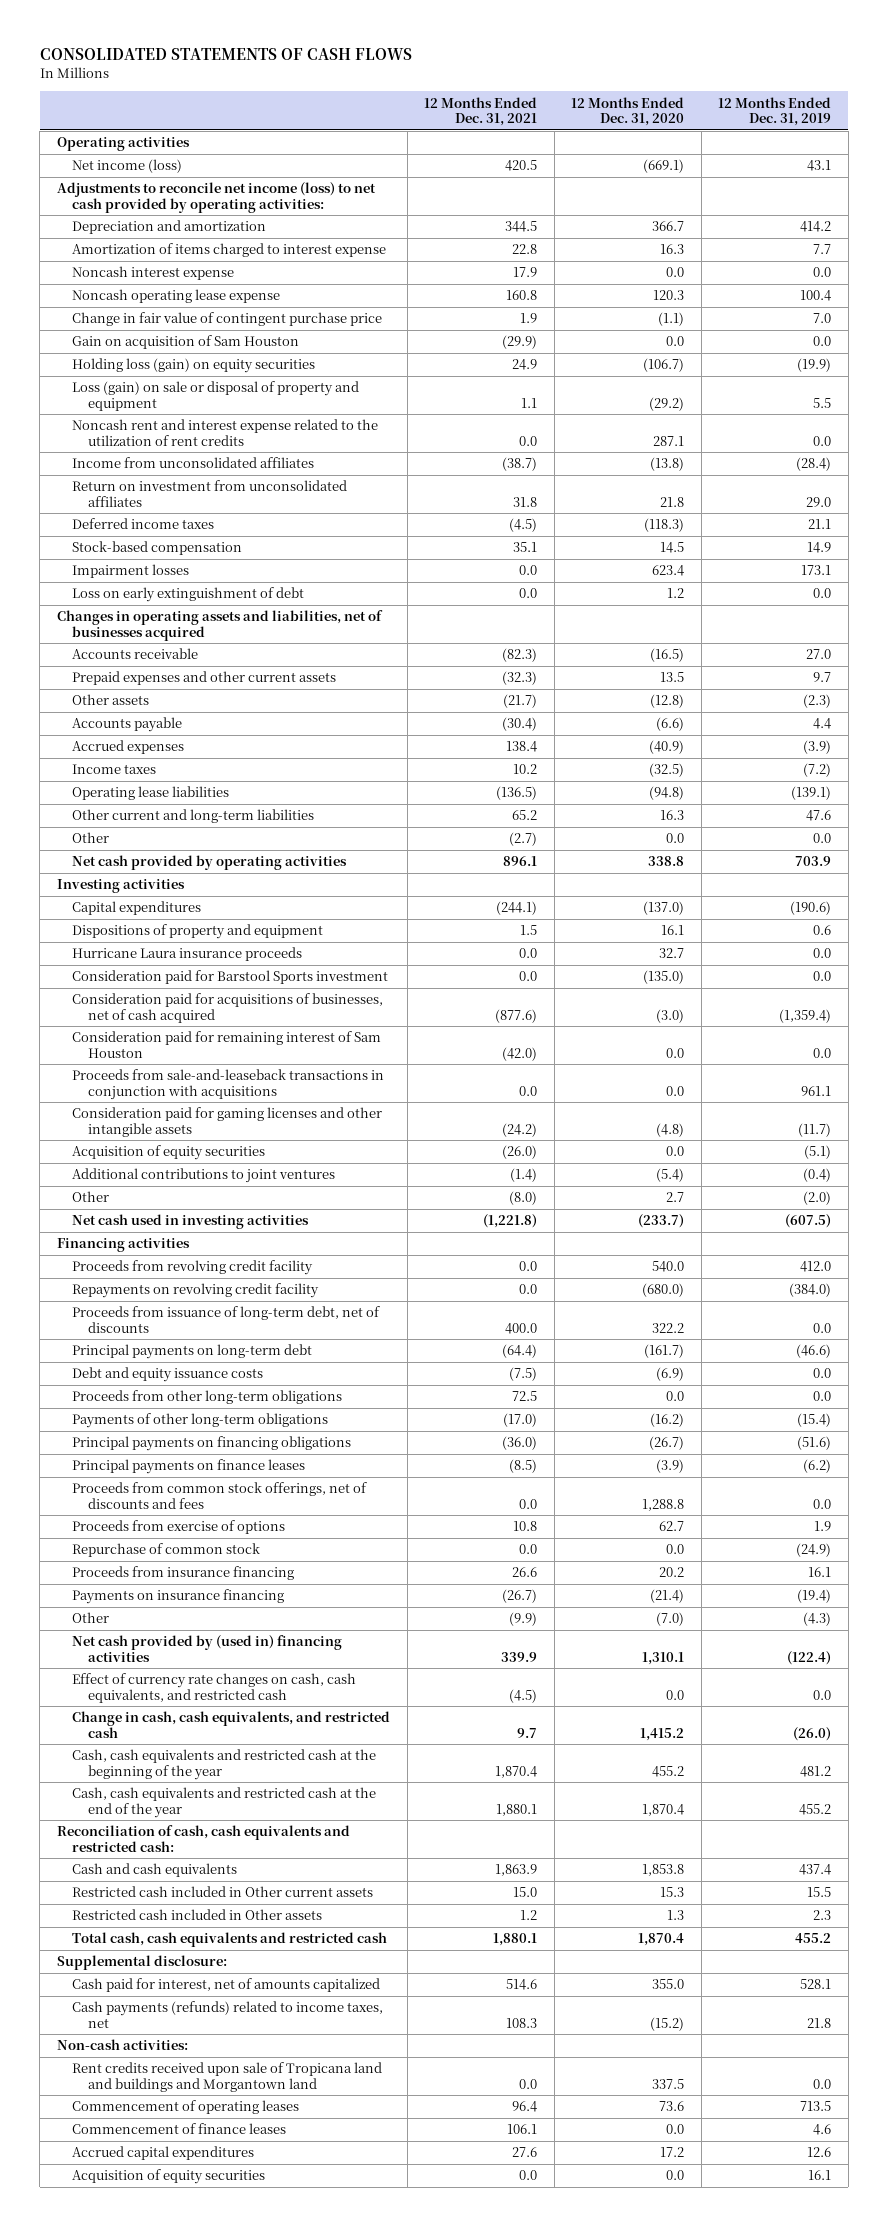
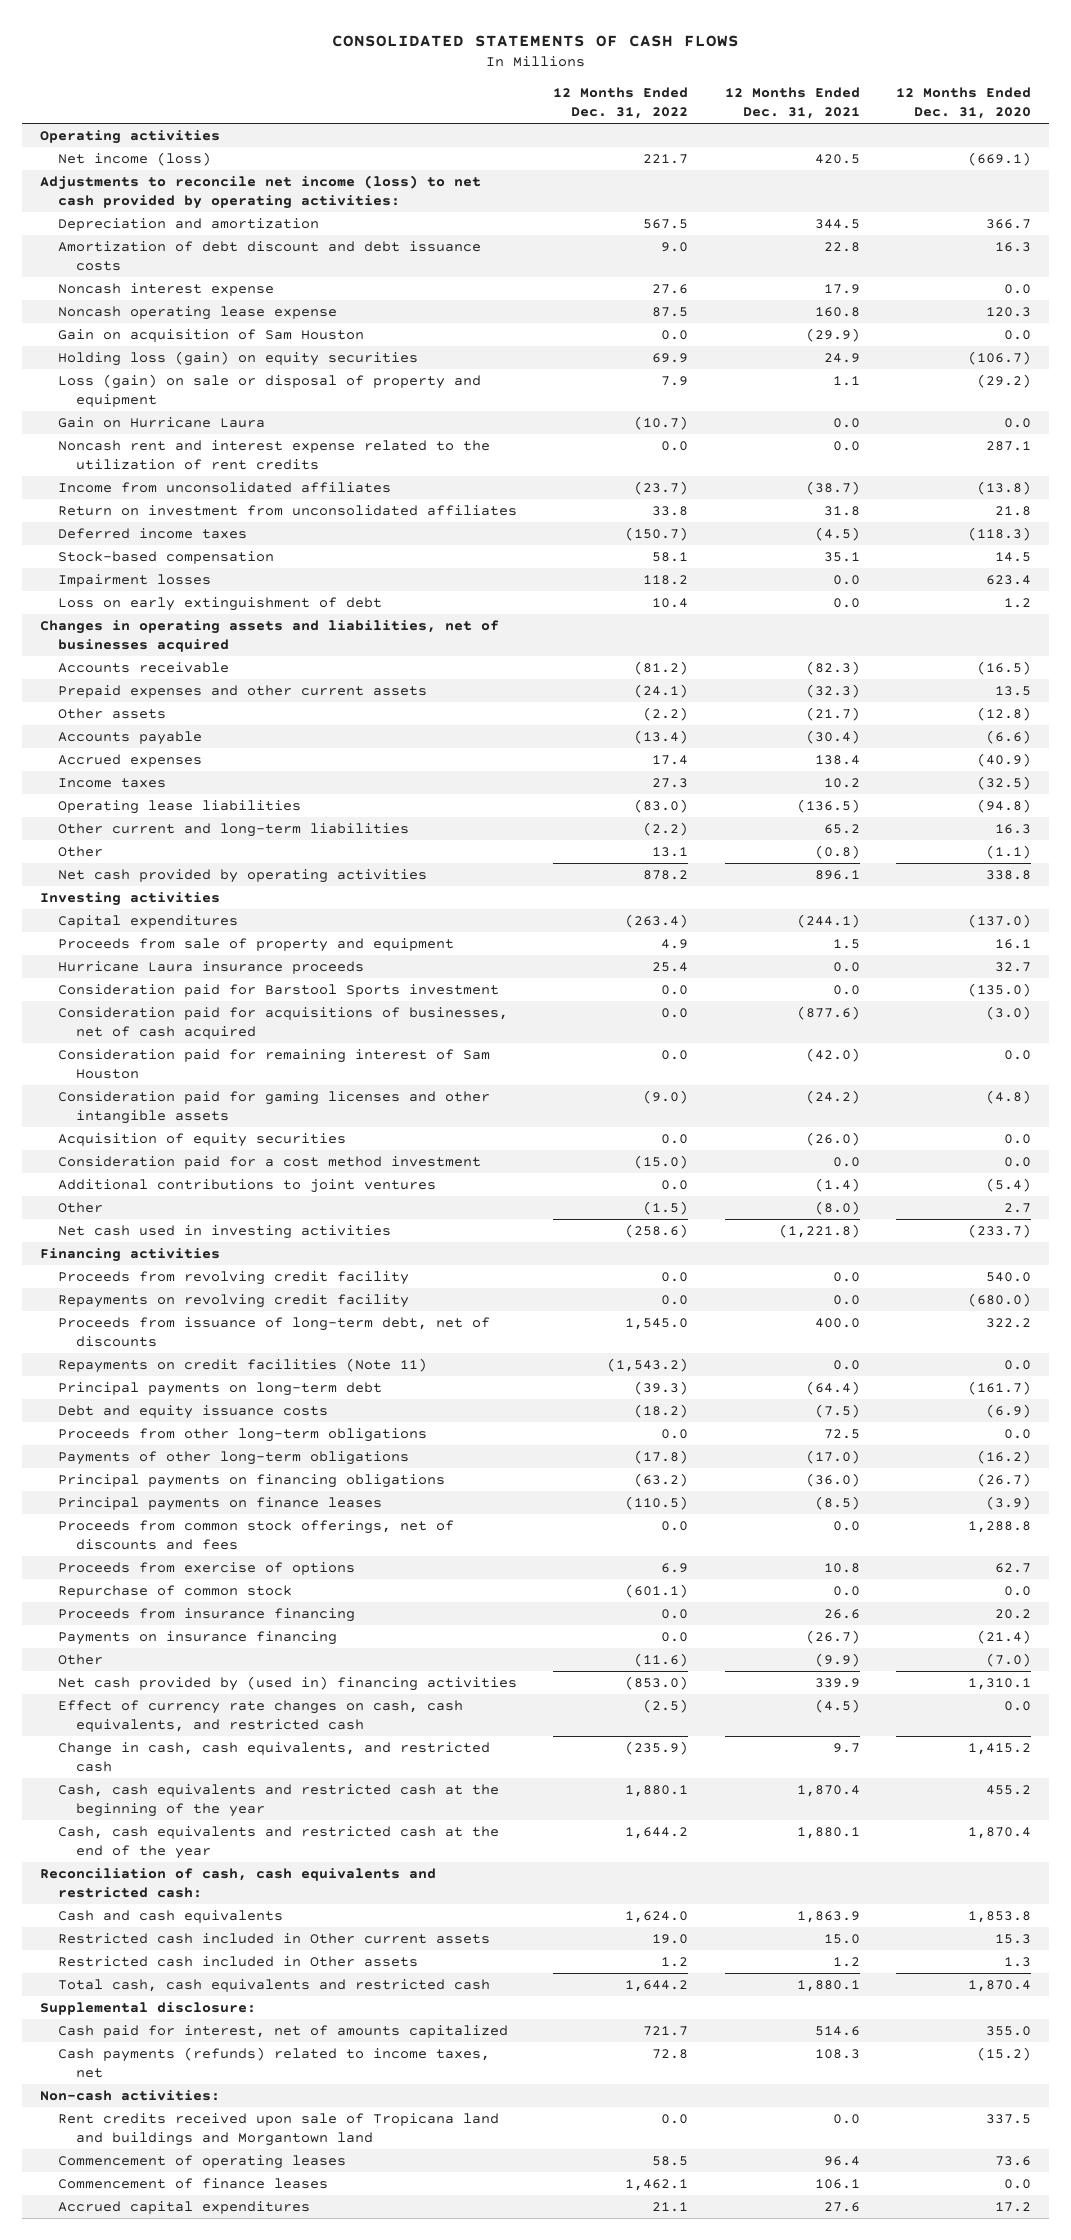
[718,96,832,126] 12 Months Ended Dec. 31, 2019 -> none
none -> [553,87,689,119] 12 Months Ended Dec. 31, 2022
[72,243,387,258] Amortization of items charged to interest expense -> [58,241,482,271] Amortization of debt discount and debt issuance costs
[72,312,383,327] Change in fair value of contingent purchase price -> none
none -> [58,417,266,429] Gain on Hurricane Laura
[509,832,538,847] (2.7) -> [814,845,860,860] (0.8)
[666,833,685,844] 0.0 -> [985,845,1031,860] (1.1)
[72,924,324,940] Dispositions of property and equipment -> [58,938,455,953] Proceeds from sale of property and equipment
[72,1069,385,1100] Proceeds from sale-and-leaseback transactions in conjunction with acquisitions -> none
none -> [58,1156,482,1170] Consideration paid for a cost method investment
none -> [58,1358,428,1374] Repayments on credit facilities (Note 11)
[72,2169,266,2185] Acquisition of equity securities -> none

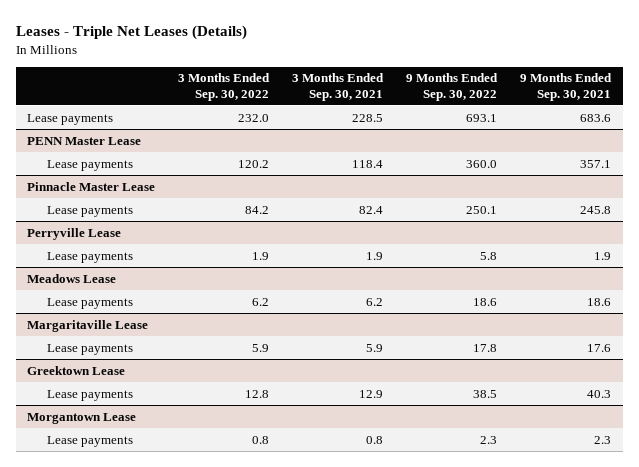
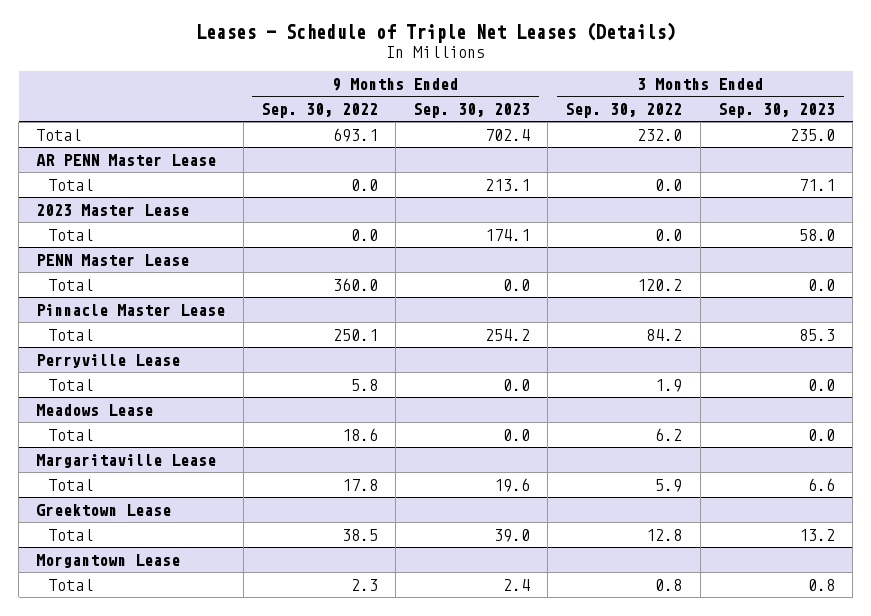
[15,25,247,41] Leases - Triple Net Leases (Details) -> [195,22,676,44] Leases - Schedule of Triple Net Leases (Details)
[292,73,385,101] 3 Months Ended Sep. 30, 2021 -> none
[520,73,613,101] 9 Months Ended Sep. 30, 2021 -> none
none -> [413,102,531,118] Sep. 30, 2023
none -> [717,102,835,118] Sep. 30, 2023
[27,113,114,125] Lease payments -> [36,128,82,141] Total
none -> [36,153,217,166] AR PENN Master Lease
none -> [48,178,94,191] Total
none -> [36,203,190,216] 2023 Master Lease
none -> [48,228,94,241] Total
[47,159,134,171] Lease payments -> [48,278,94,291] Total
[47,205,134,217] Lease payments -> [48,328,94,341] Total
[47,251,134,263] Lease payments -> [48,378,94,391] Total
[47,297,134,309] Lease payments -> [48,428,94,441] Total
[47,343,134,355] Lease payments -> [48,478,94,491] Total
[47,389,134,401] Lease payments -> [48,528,94,541] Total
[47,435,134,447] Lease payments -> [48,578,94,591] Total

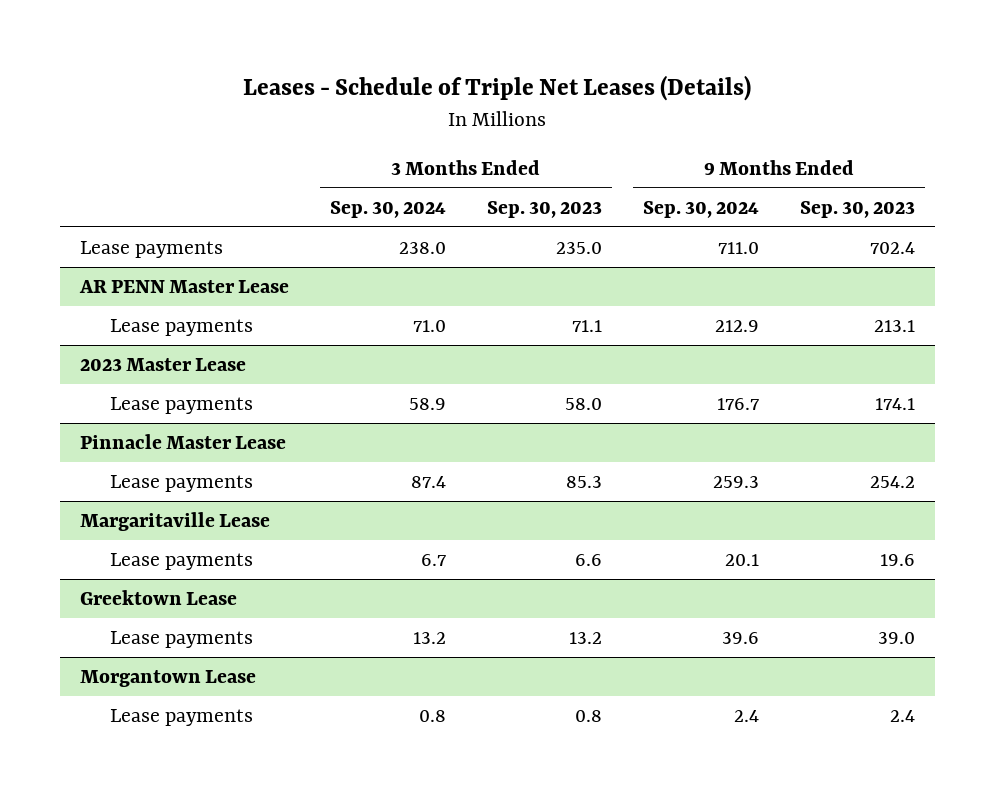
[260,102,378,118] Sep. 30, 2022 -> none
[565,102,683,118] Sep. 30, 2022 -> none
none -> [329,200,446,218] Sep. 30, 2024
none -> [642,200,759,218] Sep. 30, 2024
[36,128,82,141] Total -> [79,240,223,258] Lease payments
[48,178,94,191] Total -> [109,318,253,336] Lease payments
[36,253,190,266] PENN Master Lease -> none
[48,278,94,291] Total -> none
[48,228,94,241] Total -> [109,396,253,414] Lease payments
[36,353,181,368] Perryville Lease -> none
[48,378,94,391] Total -> none
[36,403,154,416] Meadows Lease -> none
[48,428,94,441] Total -> none
[48,328,94,341] Total -> [109,474,253,492] Lease payments
[48,478,94,491] Total -> [109,552,253,570] Lease payments
[48,528,94,541] Total -> [109,630,253,648] Lease payments
[48,578,94,591] Total -> [109,708,253,726] Lease payments

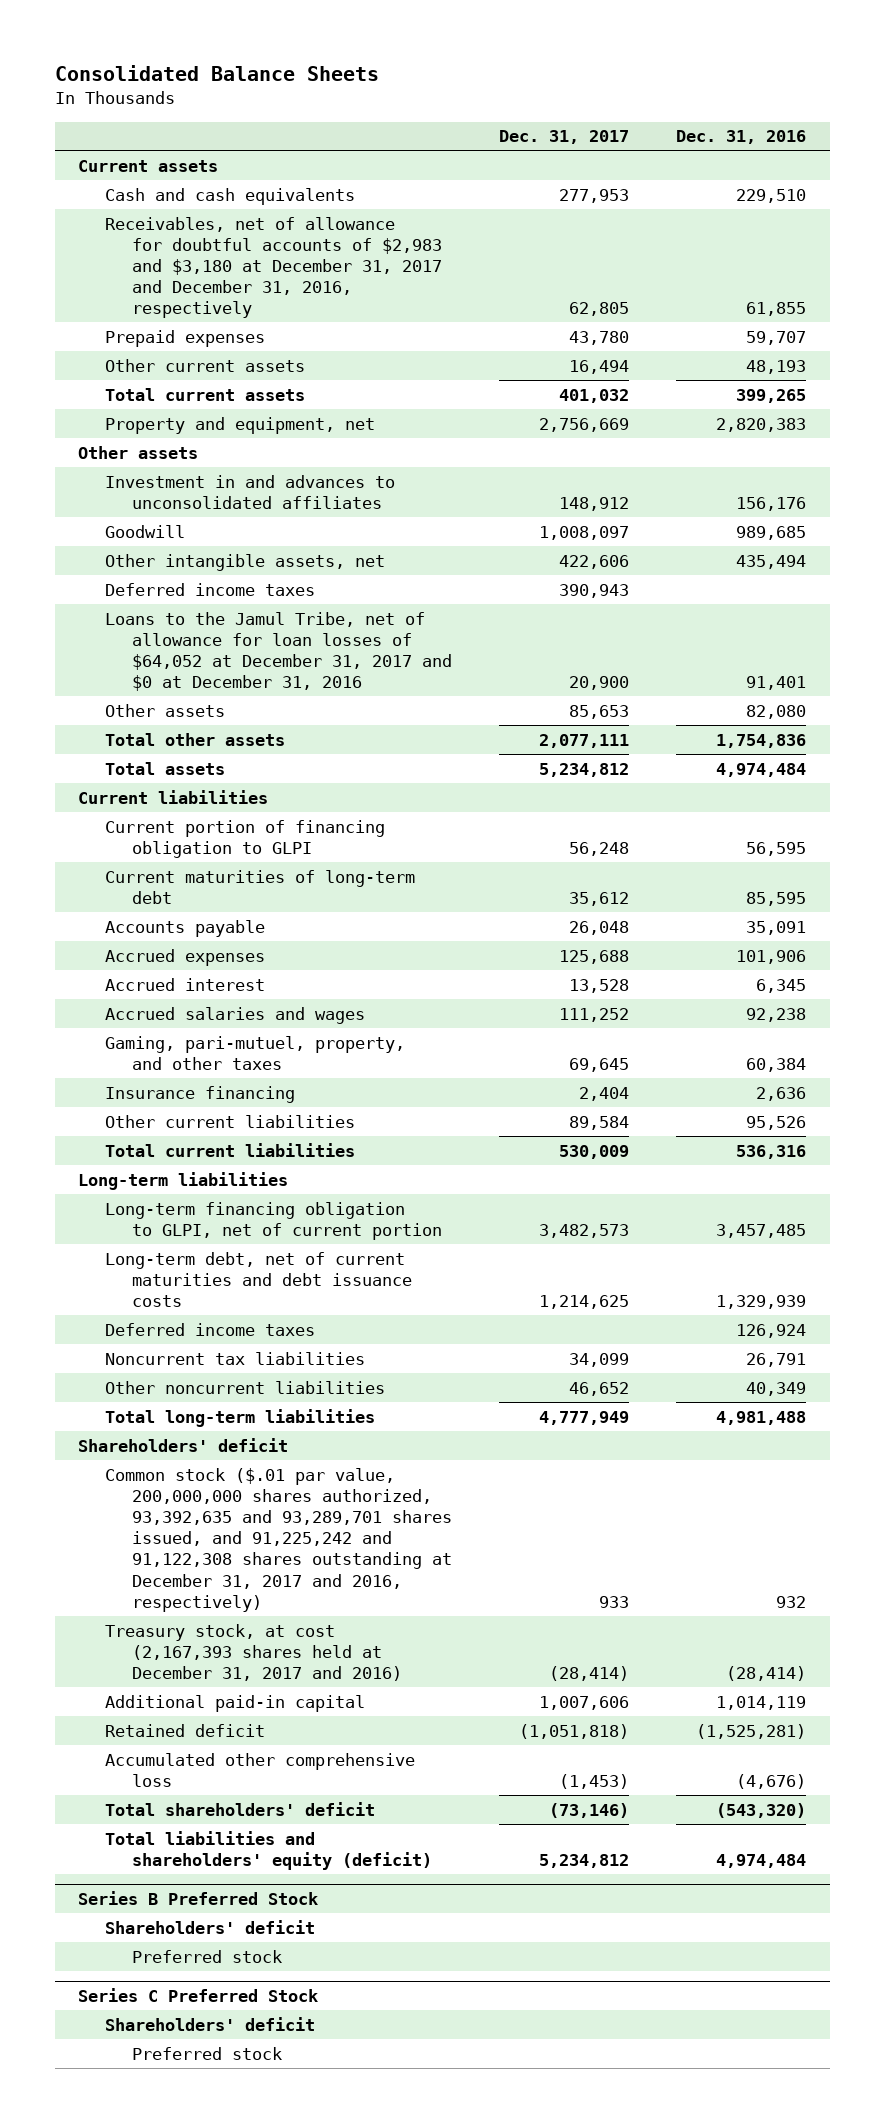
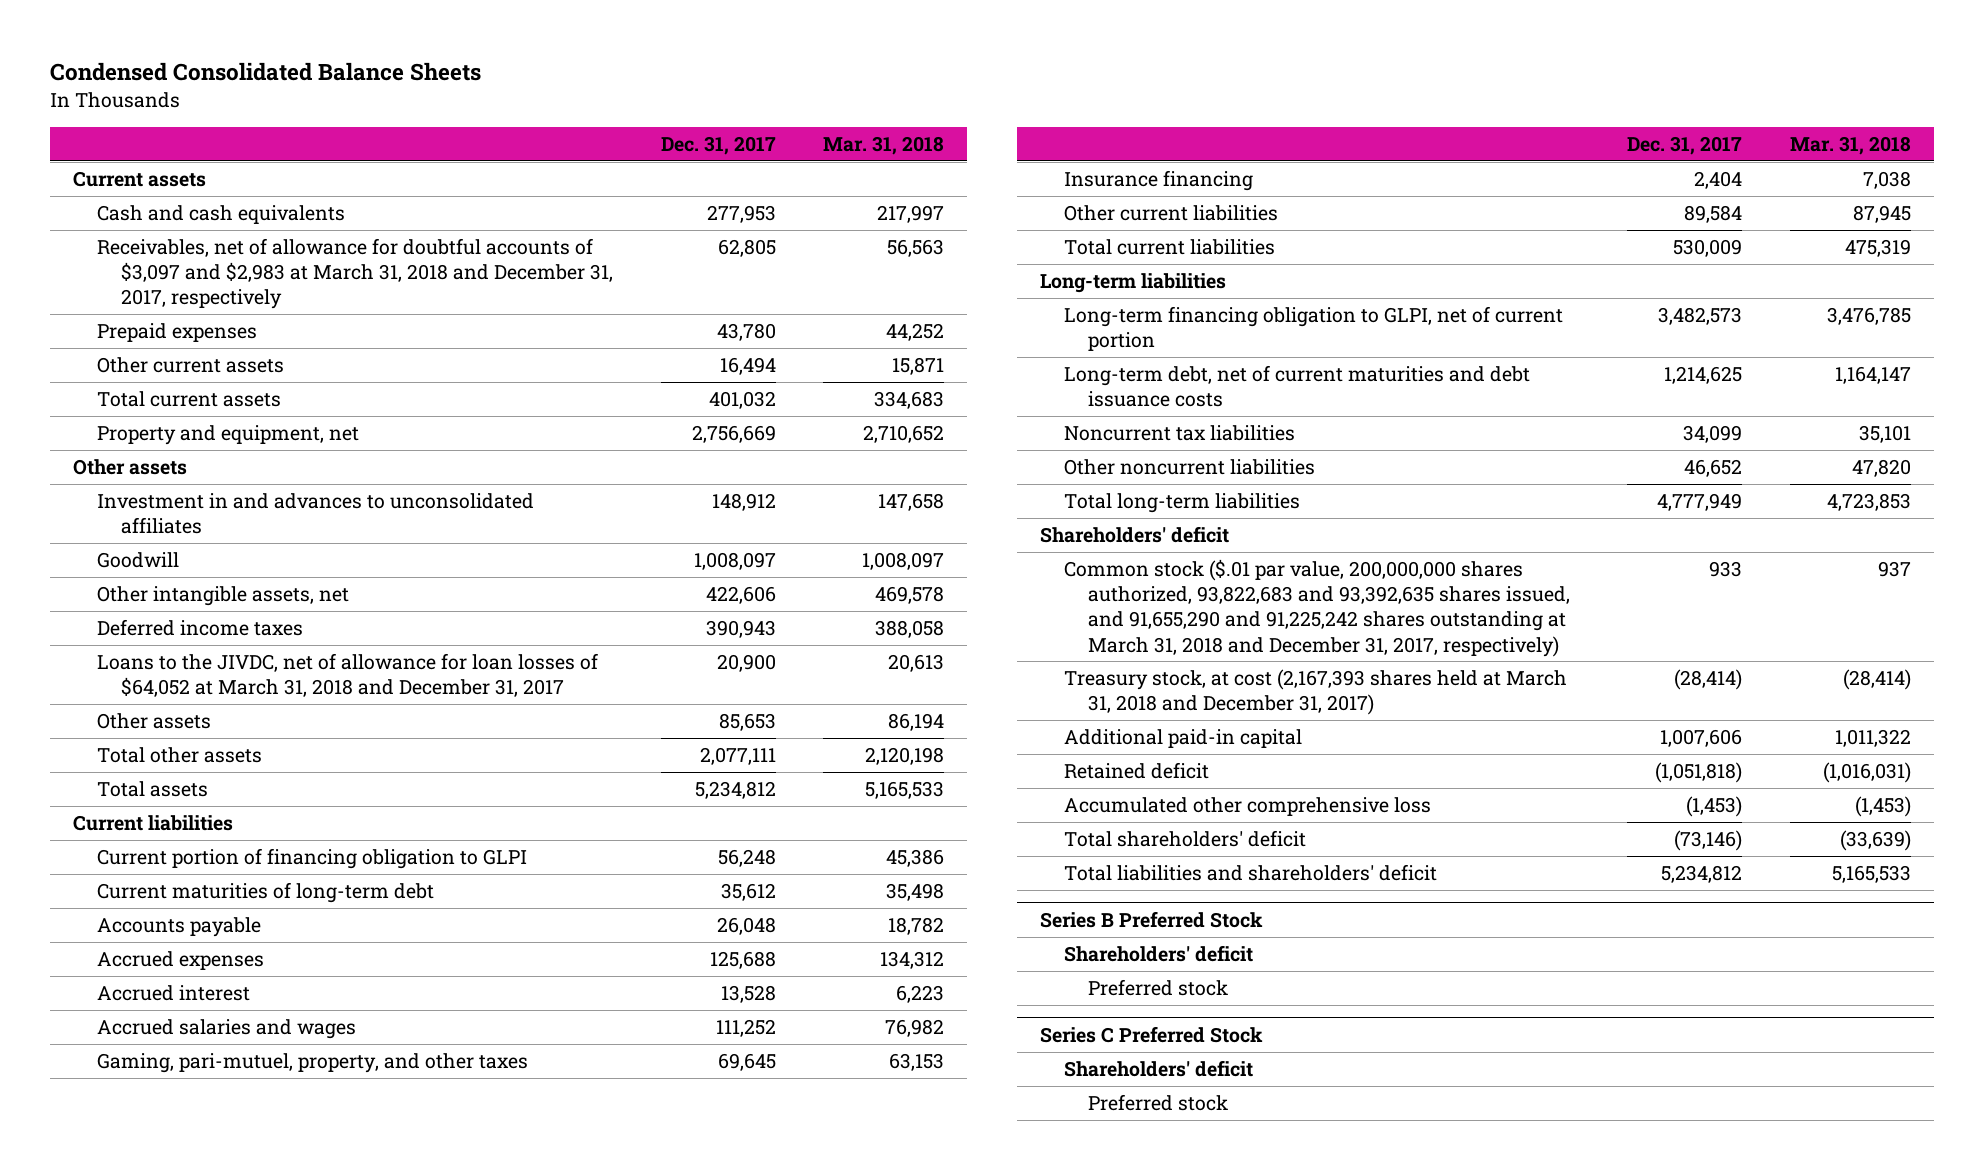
[54,65,379,82] Consolidated Balance Sheets -> [49,62,481,82] Condensed Consolidated Balance Sheets
[676,130,807,145] Dec. 31, 2016 -> none
none -> [822,135,944,155] Mar. 31, 2018
[105,216,443,319] Receivables, net of allowance for doubtful accounts of $2,983 and $3,180 at December 31, 2017 and December 31, 2016, respectively -> [97,238,614,310] Receivables, net of allowance for doubtful accounts of $3,097 and $2,983 at March 31, 2018 and December 31, 2017, respectively
[105,611,453,692] Loans to the Jamul Tribe, net of allowance for loan losses of $64,052 at December 31, 2017 and $0 at December 31, 2016 -> [97,653,599,698] Loans to the JIVDC, net of allowance for loan losses of $64,052 at March 31, 2018 and December 31, 2017
[105,1322,316,1336] Deferred income taxes -> none
[105,1467,453,1612] Common stock ($.01 par value, 200,000,000 shares authorized, 93,392,635 and 93,289,701 shares issued, and 91,225,242 and 91,122,308 shares outstanding at December 31, 2017 and 2016, respectively) -> [1064,559,1571,657] Common stock ($.01 par value, 200,000,000 shares authorized, 93,822,683 and 93,392,635 shares issued, and 91,655,290 and 91,225,242 shares outstanding at March 31, 2018 and December 31, 2017, respectively)
[105,1623,403,1681] Treasury stock, at cost (2,167,393 shares held at December 31, 2017 and 2016) -> [1064,669,1568,716] Treasury stock, at cost (2,167,393 shares held at March 31, 2018 and December 31, 2017)
[105,1830,433,1870] Total liabilities and shareholders' equity (deficit) -> [1064,864,1438,882] Total liabilities and shareholders' deficit

